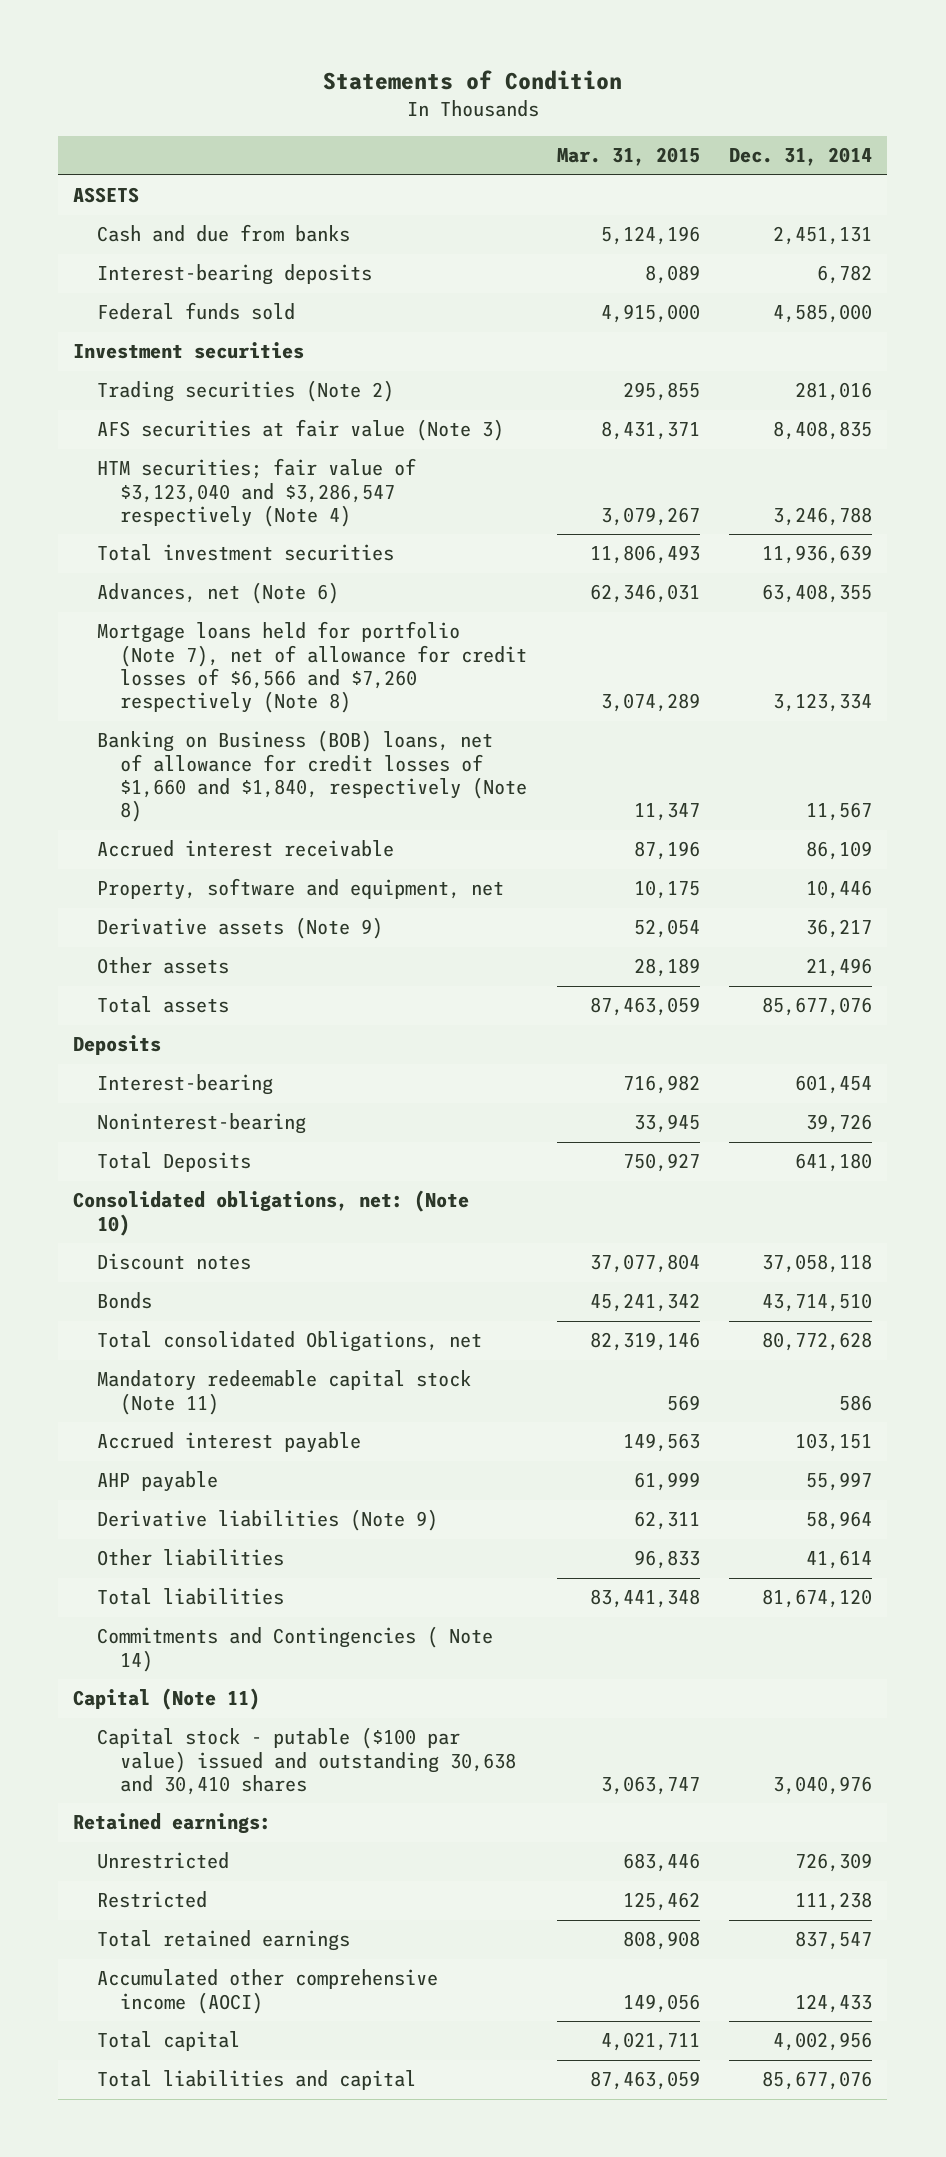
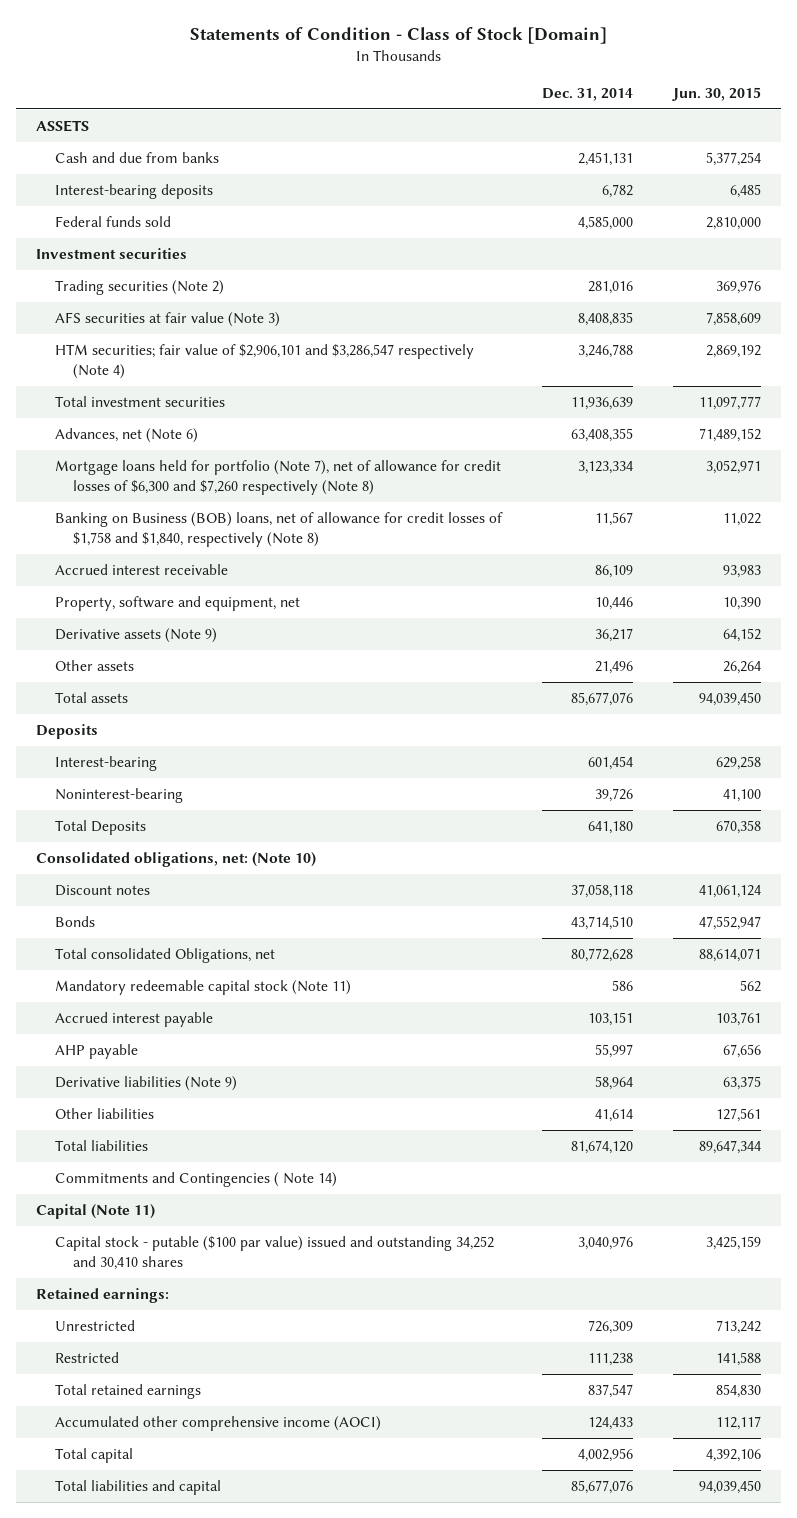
[322,70,622,91] Statements of Condition -> [189,27,607,45] Statements of Condition - Class of Stock [Domain]
[556,147,700,167] Mar. 31, 2015 -> none
none -> [671,86,761,101] Jun. 30, 2015
[96,458,416,527] HTM securities; fair value of $3,123,040 and $3,286,547 respectively (Note 4) -> [54,344,474,379] HTM securities; fair value of $2,906,101 and $3,286,547 respectively (Note 4)
[96,621,528,714] Mortgage loans held for portfolio (Note 7), net of allowance for credit losses of $6,566 and $7,260 respectively (Note 8) -> [54,460,501,495] Mortgage loans held for portfolio (Note 7), net of allowance for credit losses of $6,300 and $7,260 respectively (Note 8)
[96,730,528,823] Banking on Business (BOB) loans, net of allowance for credit losses of $1,660 and $1,840, respectively (Note 8) -> [54,512,503,547] Banking on Business (BOB) loans, net of allowance for credit losses of $1,758 and $1,840, respectively (Note 8)
[96,1727,517,1795] Capital stock - putable ($100 par value) issued and outstanding 30,638 and 30,410 shares -> [54,1236,494,1270] Capital stock - putable ($100 par value) issued and outstanding 34,252 and 30,410 shares

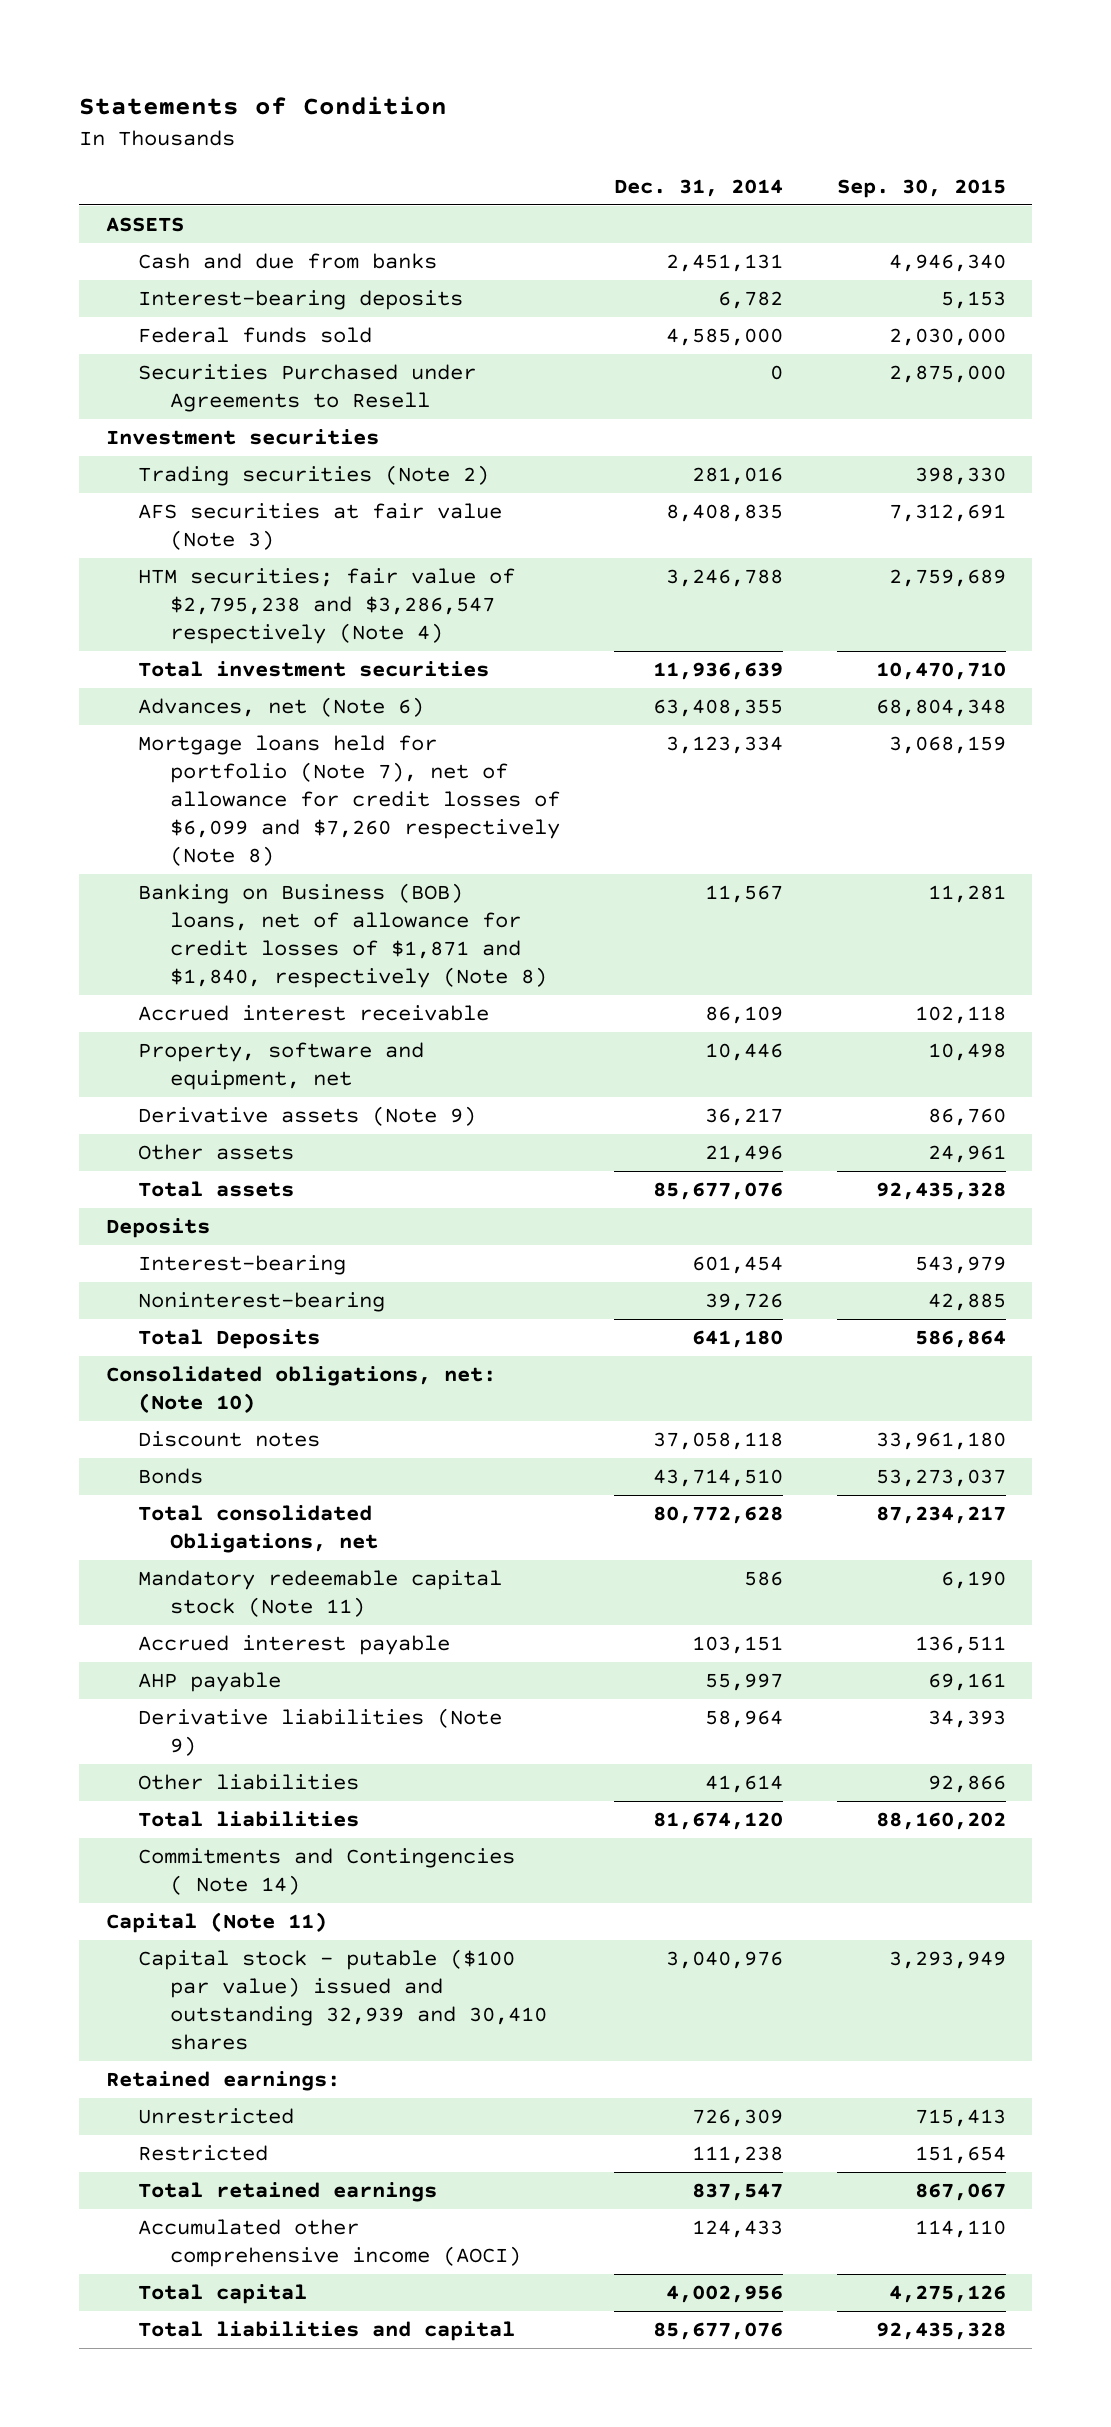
[189,27,607,45] Statements of Condition - Class of Stock [Domain] -> [79,96,448,116] Statements of Condition
[671,86,761,101] Jun. 30, 2015 -> none
none -> [836,178,1006,198] Sep. 30, 2015
none -> [138,364,477,413] Securities Purchased under Agreements to Resell
[54,344,474,379] HTM securities; fair value of $2,906,101 and $3,286,547 respectively (Note 4) -> [138,568,516,645] HTM securities; fair value of $2,795,238 and $3,286,547 respectively (Note 4)
[54,460,501,495] Mortgage loans held for portfolio (Note 7), net of allowance for credit losses of $6,300 and $7,260 respectively (Note 8) -> [138,735,561,867] Mortgage loans held for portfolio (Note 7), net of allowance for credit losses of $6,099 and $7,260 respectively (Note 8)
[54,512,503,547] Banking on Business (BOB) loans, net of allowance for credit losses of $1,758 and $1,840, respectively (Note 8) -> [138,883,548,989] Banking on Business (BOB) loans, net of allowance for credit losses of $1,871 and $1,840, respectively (Note 8)
[54,1236,494,1270] Capital stock - putable ($100 par value) issued and outstanding 34,252 and 30,410 shares -> [138,1949,548,2051] Capital stock - putable ($100 par value) issued and outstanding 32,939 and 30,410 shares

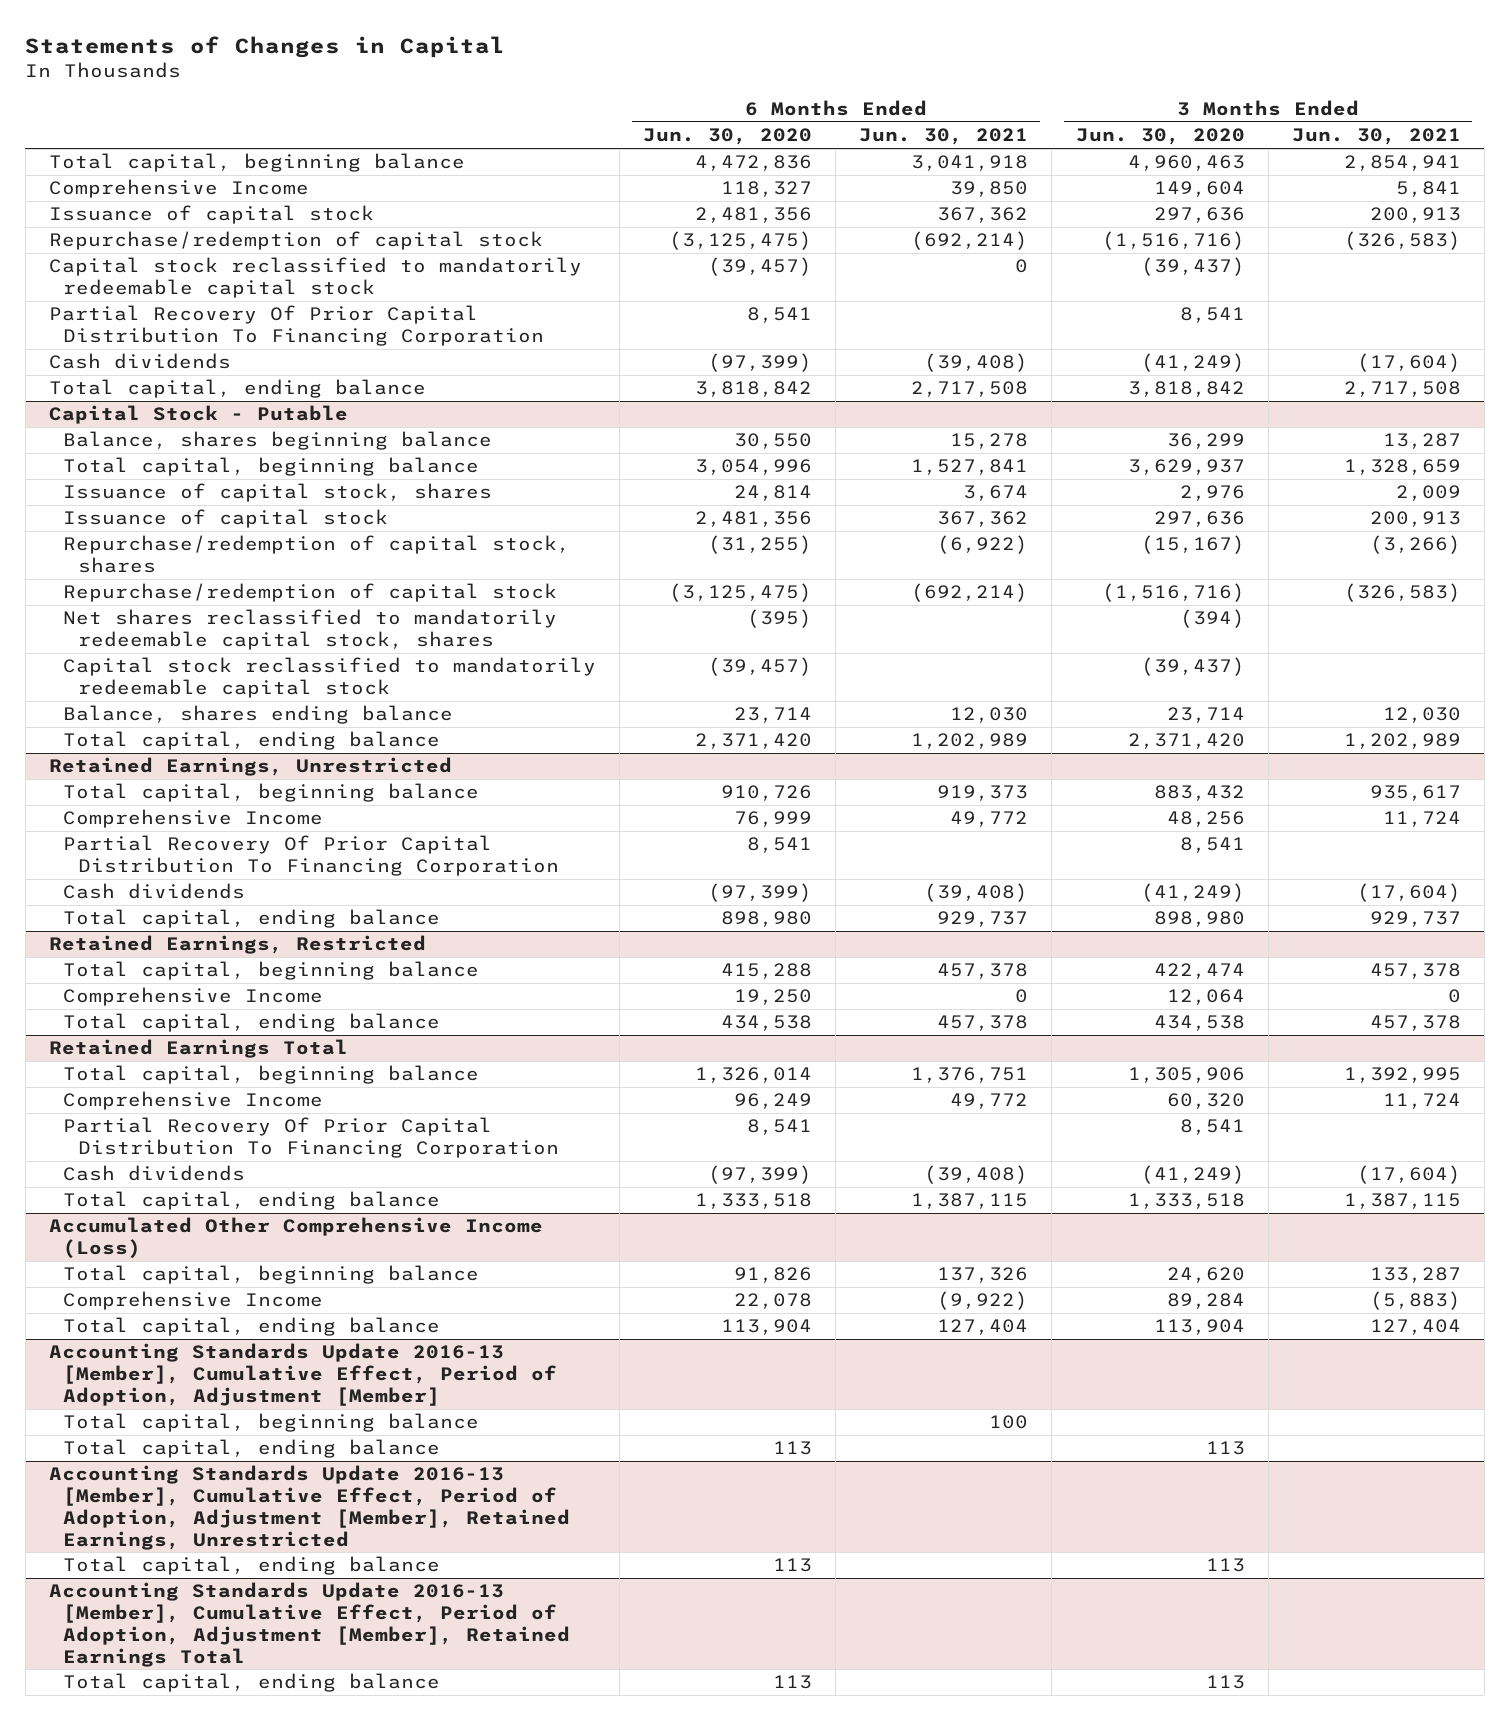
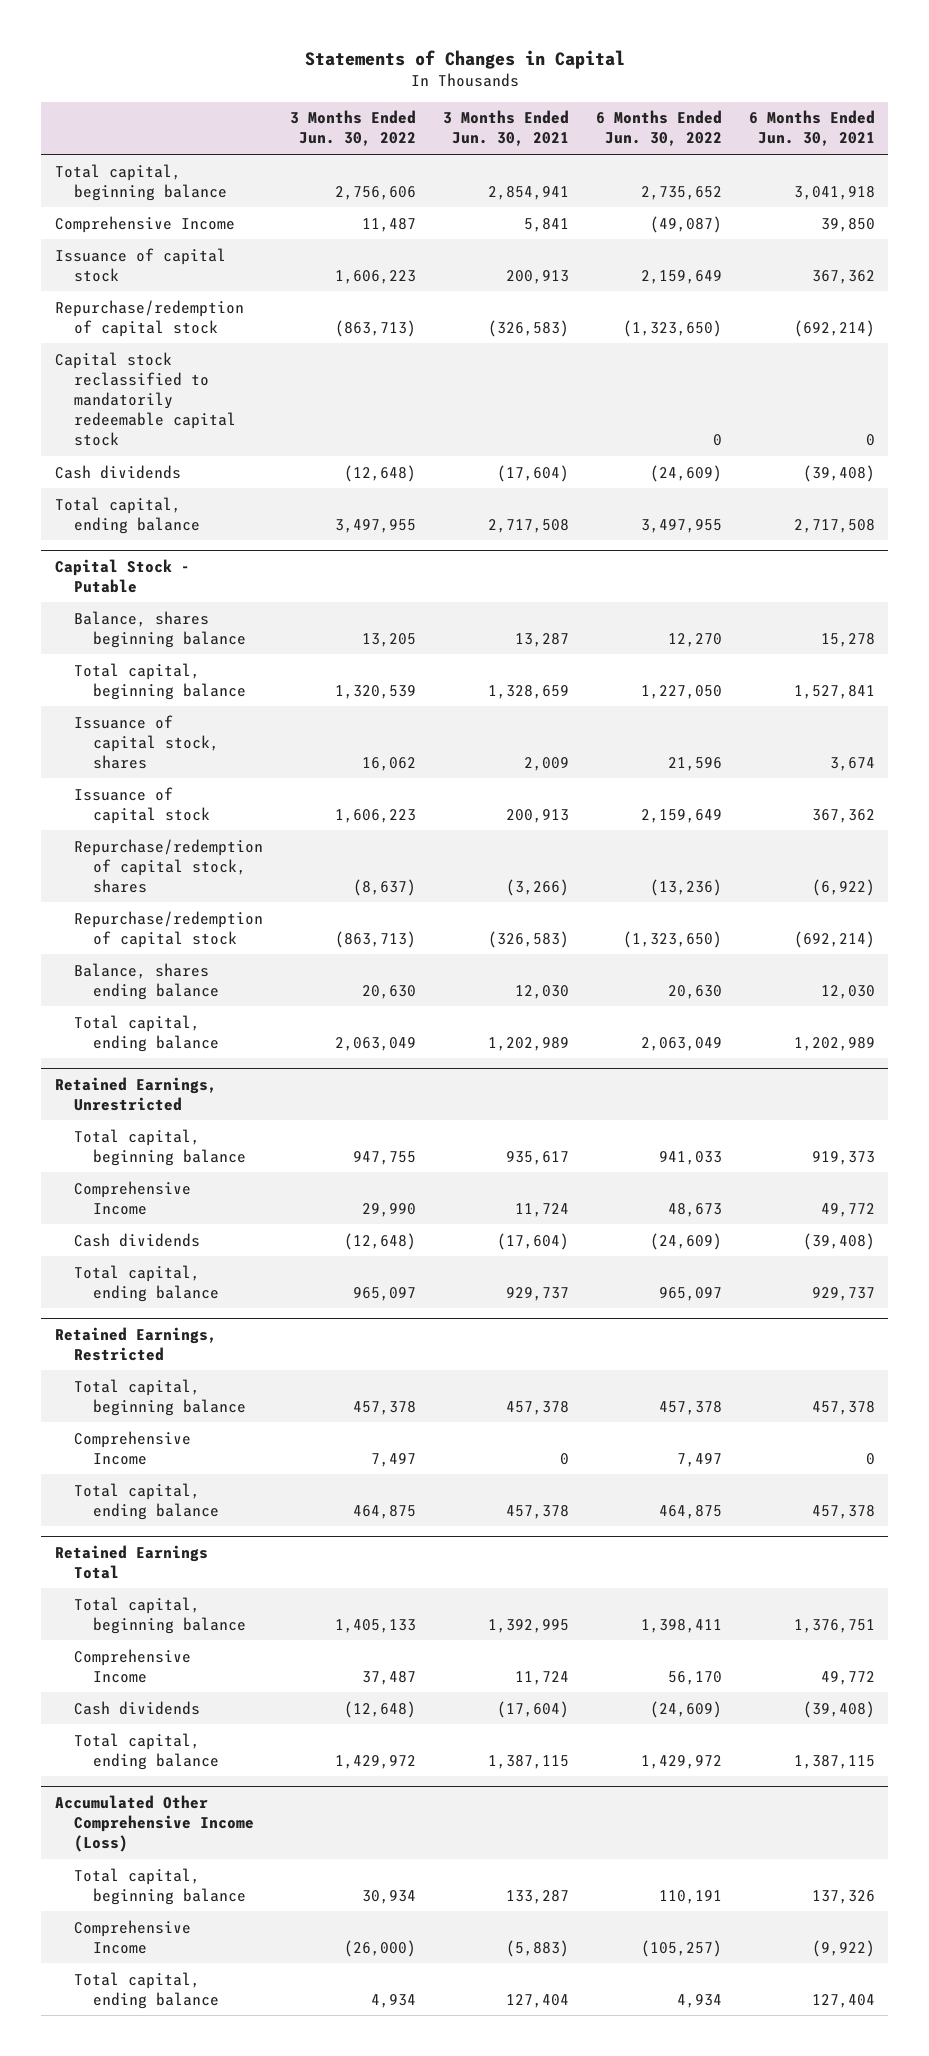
[643,128,813,146] Jun. 30, 2020 -> none
[1075,128,1245,146] Jun. 30, 2020 -> none
none -> [289,110,416,147] 3 Months Ended Jun. 30, 2022
none -> [595,110,722,147] 6 Months Ended Jun. 30, 2022
[48,305,545,347] Partial Recovery Of Prior Capital Distribution To Financing Corporation -> none
[63,609,558,651] Net shares reclassified to mandatorily redeemable capital stock, shares -> none
[63,657,597,699] Capital stock reclassified to mandatorily redeemable capital stock -> none
[63,835,559,877] Partial Recovery Of Prior Capital Distribution To Financing Corporation -> none
[63,1117,559,1159] Partial Recovery Of Prior Capital Distribution To Financing Corporation -> none
[48,1343,558,1406] Accounting Standards Update 2016-13 [Member], Cumulative Effect, Period of Adoption, Adjustment [Member] -> none
[63,1413,480,1433] Total capital, beginning balance -> none
[63,1439,441,1459] Total capital, ending balance -> none
[48,1465,571,1550] Accounting Standards Update 2016-13 [Member], Cumulative Effect, Period of Adoption, Adjustment [Member], Retained Earnings, Unrestricted -> none
[63,1556,441,1576] Total capital, ending balance -> none
[48,1582,571,1667] Accounting Standards Update 2016-13 [Member], Cumulative Effect, Period of Adoption, Adjustment [Member], Retained Earnings Total -> none
[63,1673,441,1693] Total capital, ending balance -> none

